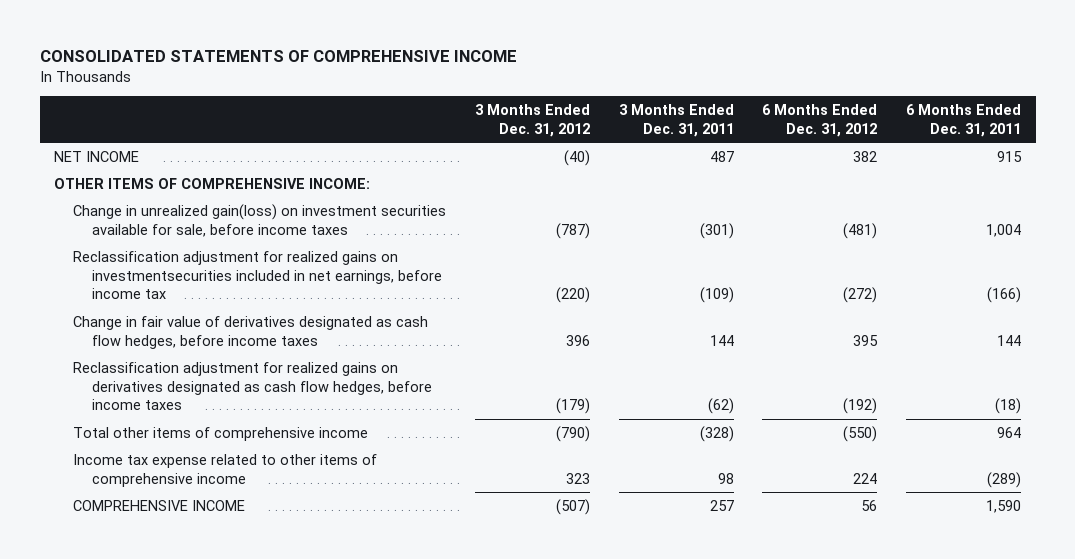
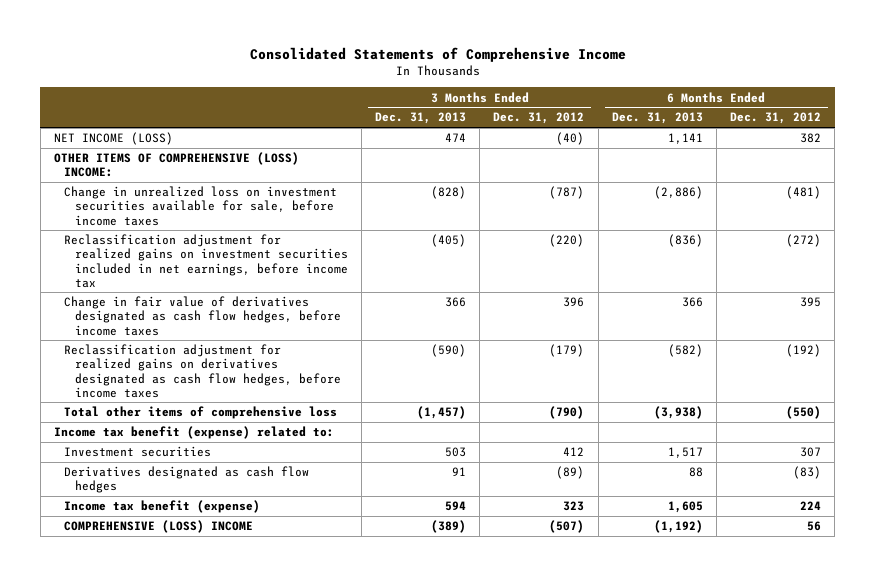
[39,50,517,63] CONSOLIDATED STATEMENTS OF COMPREHENSIVE INCOME -> [249,47,626,63] Consolidated Statements of Comprehensive Income
[618,103,734,137] 3 Months Ended Dec. 31, 2011 -> none
[906,103,1022,137] 6 Months Ended Dec. 31, 2011 -> none
none -> [375,112,467,125] Dec. 31, 2013
none -> [611,112,703,125] Dec. 31, 2013
[53,150,139,162] NET INCOME -> [53,132,173,146] NET INCOME (LOSS)
[53,177,370,189] OTHER ITEMS OF COMPREHENSIVE INCOME: -> [53,152,299,178] OTHER ITEMS OF COMPREHENSIVE (LOSS) INCOME:
[72,203,446,237] Change in unrealized gain(loss) on investment securities available for sale, before income taxes -> [64,186,338,226] Change in unrealized loss on investment securities available for sale, before income taxes
[72,250,442,300] Reclassification adjustment for realized gains on investmentsecurities included in net earnings, before income tax -> [64,234,348,288] Reclassification adjustment for realized gains on investment securities included in net earnings, before income tax
[72,426,368,441] Total other items of comprehensive income -> [64,406,338,420] Total other items of comprehensive loss
none -> [53,426,334,440] Income tax benefit (expense) related to:
none -> [64,446,212,458] Investment securities
none -> [64,466,310,494] Derivatives designated as cash flow hedges
[72,453,377,487] Income tax expense related to other items of comprehensive income -> [64,500,261,514] Income tax benefit (expense)
[72,499,245,511] COMPREHENSIVE INCOME -> [64,520,254,534] COMPREHENSIVE (LOSS) INCOME

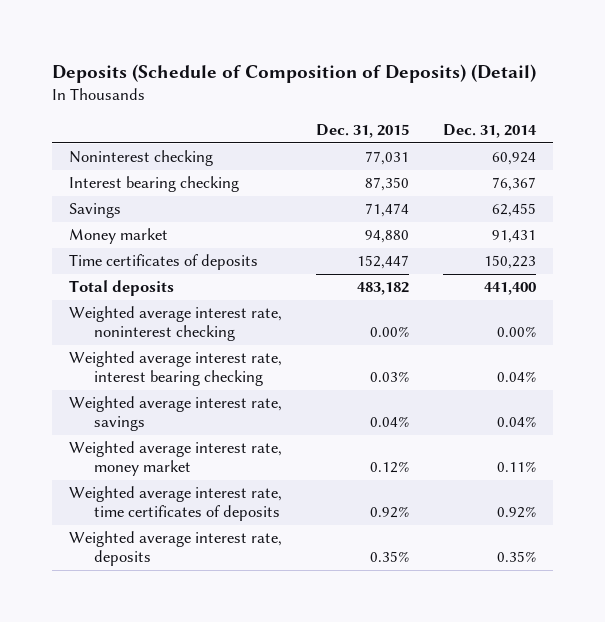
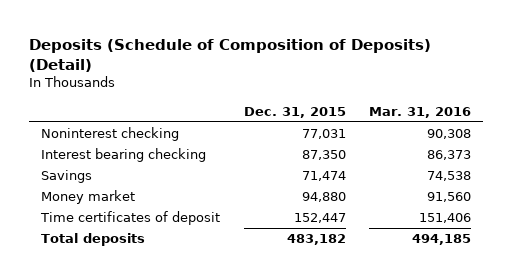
[443,124,538,139] Dec. 31, 2014 -> none
none -> [369,106,472,118] Mar. 31, 2016
[69,254,259,271] Time certificates of deposits -> [40,211,221,226] Time certificates of deposit
[69,306,283,342] Weighted average interest rate, noninterest checking -> none
[69,351,283,387] Weighted average interest rate, interest bearing checking -> none
[69,396,283,432] Weighted average interest rate, savings -> none
[69,441,283,477] Weighted average interest rate, money market -> none
[69,486,283,522] Weighted average interest rate, time certificates of deposits -> none
[69,531,283,567] Weighted average interest rate, deposits -> none

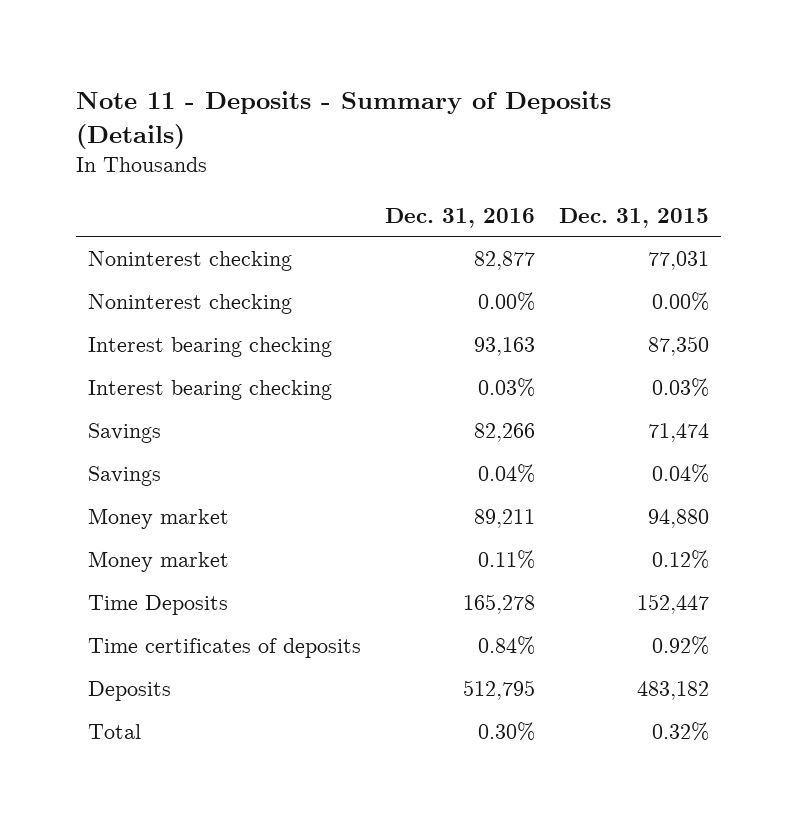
[29,38,432,72] Deposits (Schedule of Composition of Deposits) (Detail) -> [75,91,611,149] Note 11 - Deposits - Summary of Deposits (Details)
[369,106,472,118] Mar. 31, 2016 -> none
none -> [384,207,535,228] Dec. 31, 2016
none -> [87,293,292,314] Noninterest checking
none -> [87,379,332,400] Interest bearing checking
none -> [87,465,161,486] Savings
none -> [87,550,229,572] Money market
[40,211,221,226] Time certificates of deposit -> [87,594,228,615] Time Deposits
none -> [87,637,361,658] Time certificates of deposits
[41,233,146,247] Total deposits -> [87,680,171,701] Deposits
none -> [87,723,141,739] Total

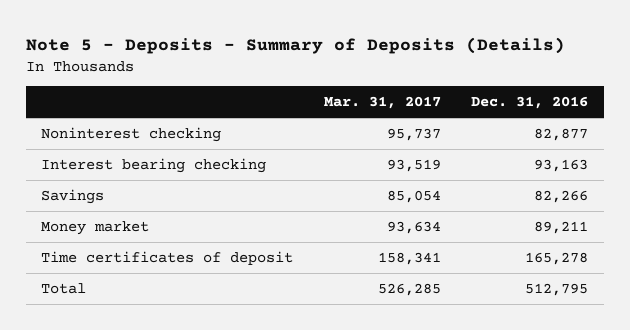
[75,91,611,149] Note 11 - Deposits - Summary of Deposits (Details) -> [25,37,565,55] Note 5 - Deposits - Summary of Deposits (Details)
[558,207,709,228] Dec. 31, 2015 -> none
none -> [323,96,441,110] Mar. 31, 2017
[87,293,292,314] Noninterest checking -> none
[87,379,332,400] Interest bearing checking -> none
[87,465,161,486] Savings -> none
[87,550,229,572] Money market -> none
[87,637,361,658] Time certificates of deposits -> none
[87,723,141,739] Total -> none
[87,594,228,615] Time Deposits -> [41,250,294,265] Time certificates of deposit
[87,680,171,701] Deposits -> [41,282,87,294] Total

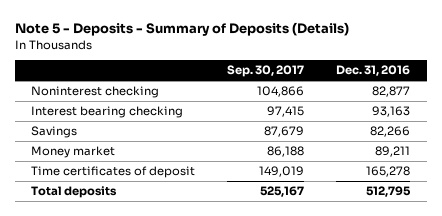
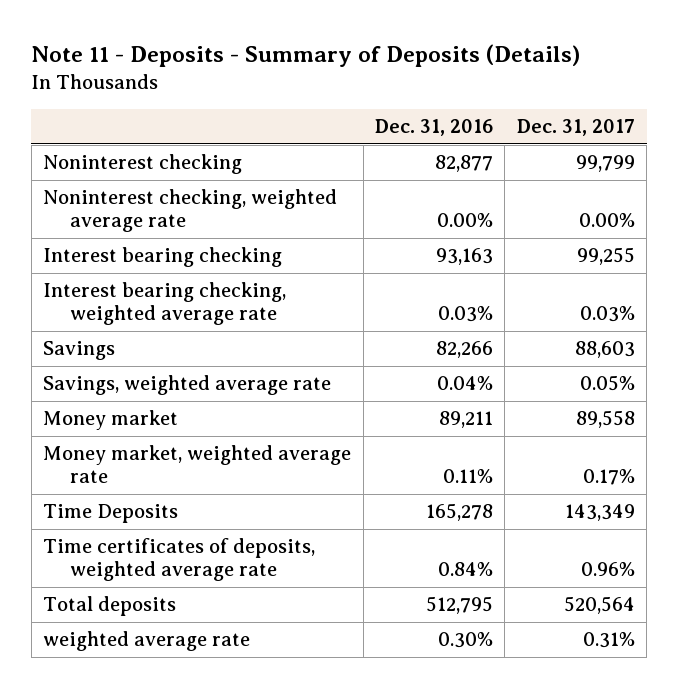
[15,22,350,37] Note 5 - Deposits - Summary of Deposits (Details) -> [31,43,581,67] Note 11 - Deposits - Summary of Deposits (Details)
[227,65,305,78] Sep. 30, 2017 -> none
none -> [516,118,635,136] Dec. 31, 2017
none -> [43,189,338,233] Noninterest checking, weighted average rate
none -> [43,282,287,326] Interest bearing checking, weighted average rate
none -> [43,375,332,396] Savings, weighted average rate
none -> [43,445,352,484] Money market, weighted average rate
[31,166,196,179] Time certificates of deposit -> [43,504,179,524] Time Deposits
none -> [43,538,316,582] Time certificates of deposits, weighted average rate
none -> [43,631,251,652] weighted average rate

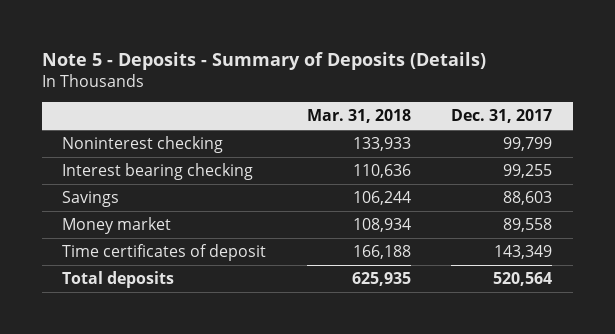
[31,43,581,67] Note 11 - Deposits - Summary of Deposits (Details) -> [41,51,486,70] Note 5 - Deposits - Summary of Deposits (Details)
[374,118,493,136] Dec. 31, 2016 -> none
none -> [306,109,411,124] Mar. 31, 2018
[43,189,338,233] Noninterest checking, weighted average rate -> none
[43,282,287,326] Interest bearing checking, weighted average rate -> none
[43,375,332,396] Savings, weighted average rate -> none
[43,445,352,484] Money market, weighted average rate -> none
[43,538,316,582] Time certificates of deposits, weighted average rate -> none
[43,504,179,524] Time Deposits -> [62,244,267,262] Time certificates of deposit
[43,631,251,652] weighted average rate -> none

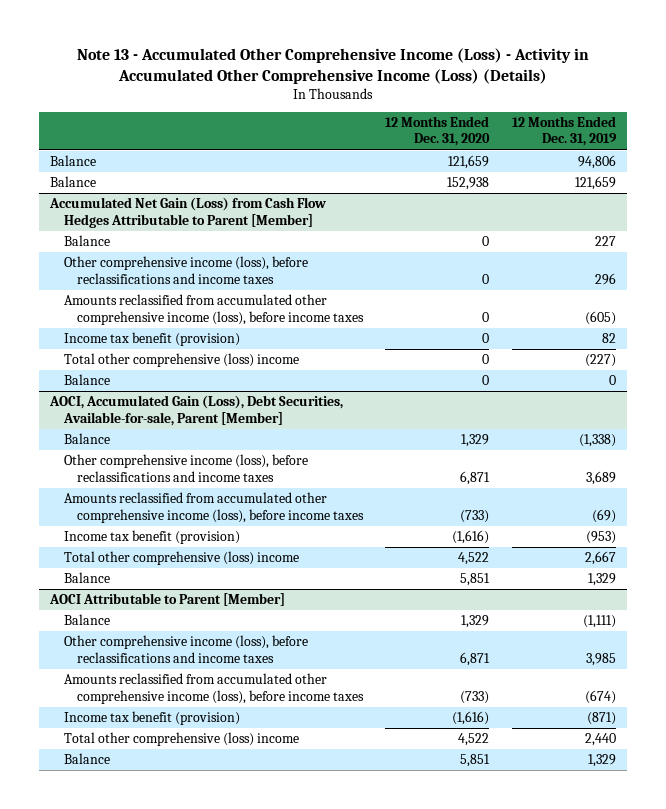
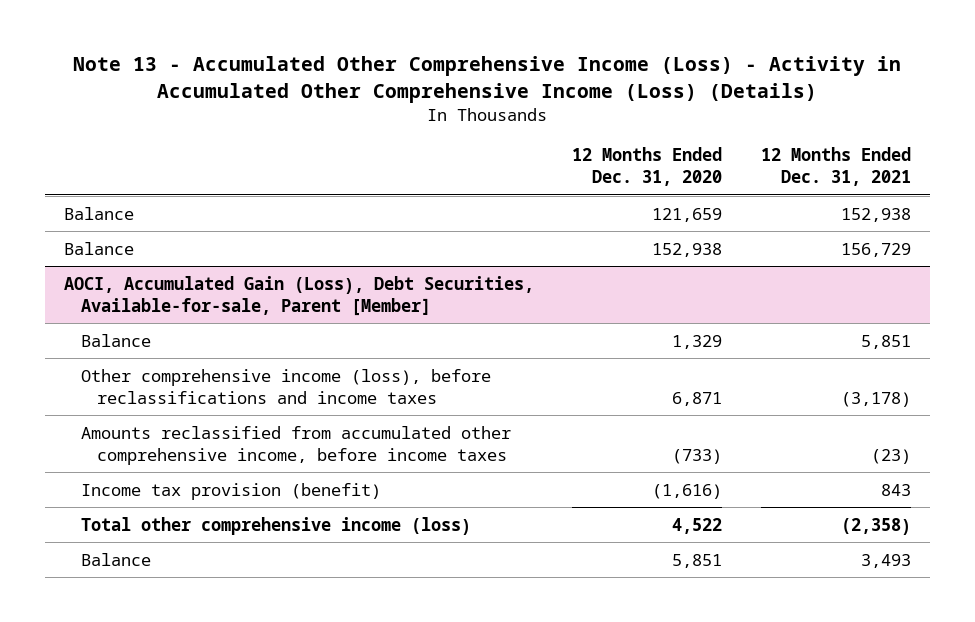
[511,116,617,147] 12 Months Ended Dec. 31, 2019 -> none
none -> [760,147,911,187] 12 Months Ended Dec. 31, 2021
[49,197,327,228] Accumulated Net Gain (Loss) from Cash Flow Hedges Attributable to Parent [Member] -> none
[63,235,110,247] Balance -> none
[63,256,308,284] Other comprehensive income (loss), before reclassifications and income taxes -> none
[63,294,364,325] Amounts reclassified from accumulated other comprehensive income (loss), before income taxes -> none
[63,332,240,347] Income tax benefit (provision) -> none
[63,353,299,368] Total other comprehensive (loss) income -> none
[63,374,110,386] Balance -> none
[63,572,110,584] Balance -> none
[49,593,286,607] AOCI Attributable to Parent [Member] -> none
[63,614,110,626] Balance -> none
[63,635,308,663] Other comprehensive income (loss), before reclassifications and income taxes -> none
[63,673,364,704] Amounts reclassified from accumulated other comprehensive income (loss), before income taxes -> none
[63,711,240,726] Income tax benefit (provision) -> none
[63,732,299,747] Total other comprehensive (loss) income -> none
[63,492,364,523] Amounts reclassified from accumulated other comprehensive income (loss), before income taxes -> [80,425,511,465] Amounts reclassified from accumulated other comprehensive income, before income taxes
[63,530,240,545] Income tax benefit (provision) -> [80,482,381,500] Income tax provision (benefit)
[63,551,299,566] Total other comprehensive (loss) income -> [80,516,471,535] Total other comprehensive income (loss)

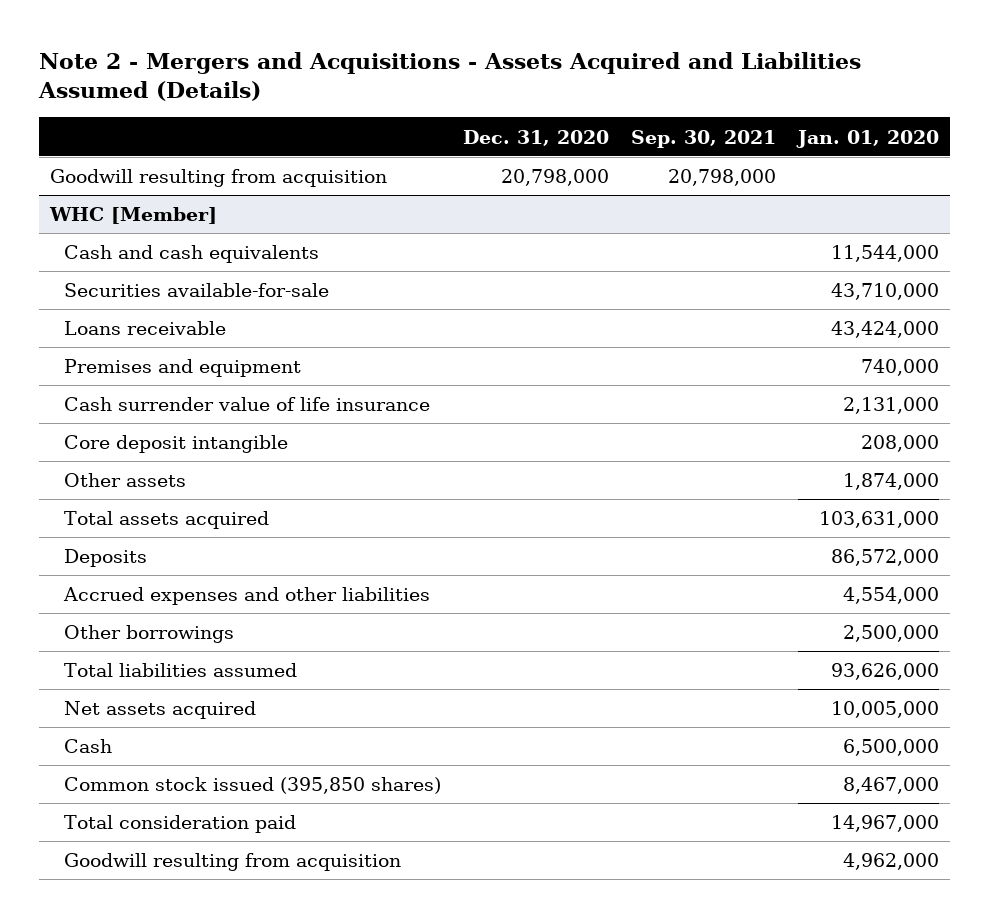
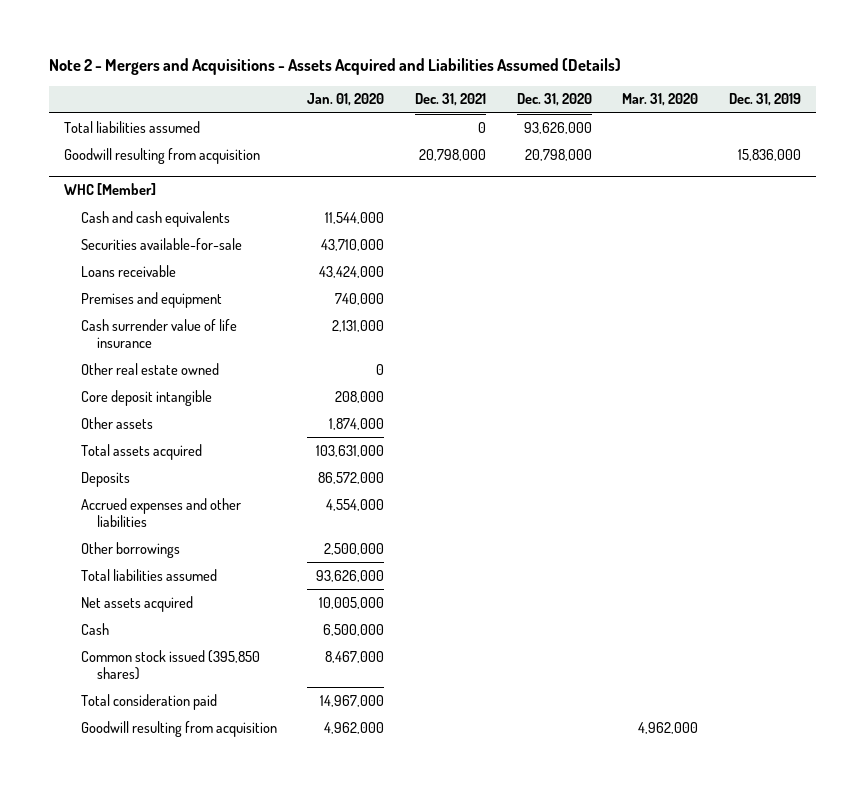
[631,129,777,148] Sep. 30, 2021 -> none
none -> [414,93,486,107] Dec. 31, 2021
none -> [622,93,699,107] Mar. 31, 2020
none -> [728,93,801,107] Dec. 31, 2019
none -> [64,120,201,133] Total liabilities assumed
none -> [80,362,219,375] Other real estate owned

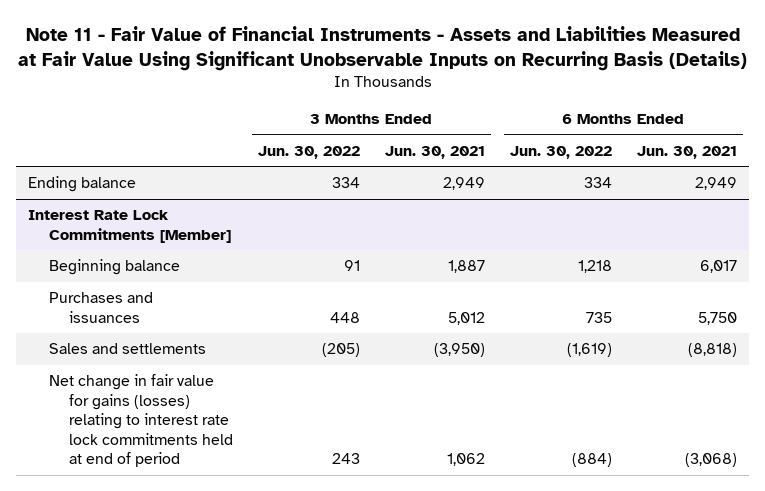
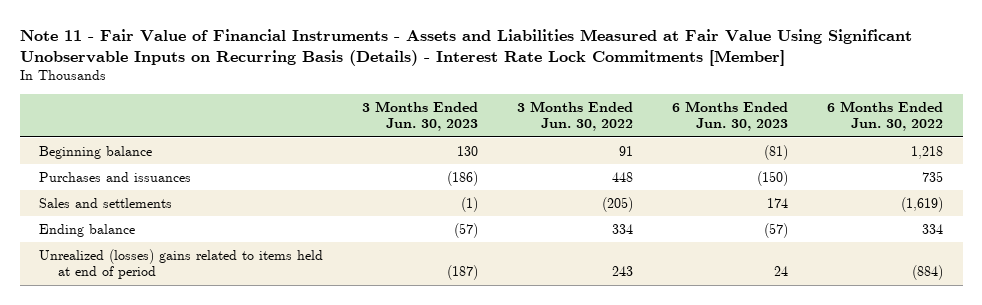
[17,25,747,71] Note 11 - Fair Value of Financial Instruments - Assets and Liabilities Measured at Fair Value Using Significant Unobservable Inputs on Recurring Basis (Details) -> [19,28,912,67] Note 11 - Fair Value of Financial Instruments - Assets and Liabilities Measured at Fair Value Using Significant Unobservable Inputs on Recurring Basis (Details) - Interest Rate Lock Commitments [Member]
[384,145,485,159] Jun. 30, 2021 -> none
[636,145,737,159] Jun. 30, 2021 -> none
none -> [362,100,479,132] 3 Months Ended Jun. 30, 2023
none -> [672,100,789,132] 6 Months Ended Jun. 30, 2023
[28,210,231,243] Interest Rate Lock Commitments [Member] -> none
[28,176,137,193] Ending balance -> [39,223,136,237] Ending balance
[48,374,234,468] Net change in fair value for gains (losses) relating to interest rate lock commitments held at end of period -> [39,248,324,280] Unrealized (losses) gains related to items held at end of period

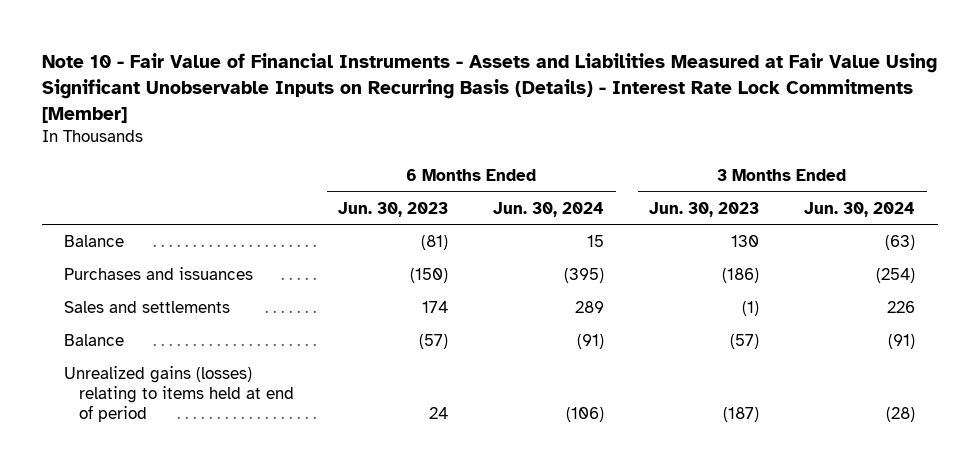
[19,28,912,67] Note 11 - Fair Value of Financial Instruments - Assets and Liabilities Measured at Fair Value Using Significant Unobservable Inputs on Recurring Basis (Details) - Interest Rate Lock Commitments [Member] -> [41,52,937,123] Note 10 - Fair Value of Financial Instruments - Assets and Liabilities Measured at Fair Value Using Significant Unobservable Inputs on Recurring Basis (Details) - Interest Rate Lock Commitments [Member]
[517,100,634,132] 3 Months Ended Jun. 30, 2022 -> none
[827,100,944,132] 6 Months Ended Jun. 30, 2022 -> none
none -> [493,201,605,217] Jun. 30, 2024
none -> [804,201,916,217] Jun. 30, 2024
[39,145,153,159] Beginning balance -> [64,235,125,248] Balance
[39,223,136,237] Ending balance -> [64,334,125,347] Balance
[39,248,324,280] Unrealized (losses) gains related to items held at end of period -> [64,366,294,423] Unrealized gains (losses) relating to items held at end of period

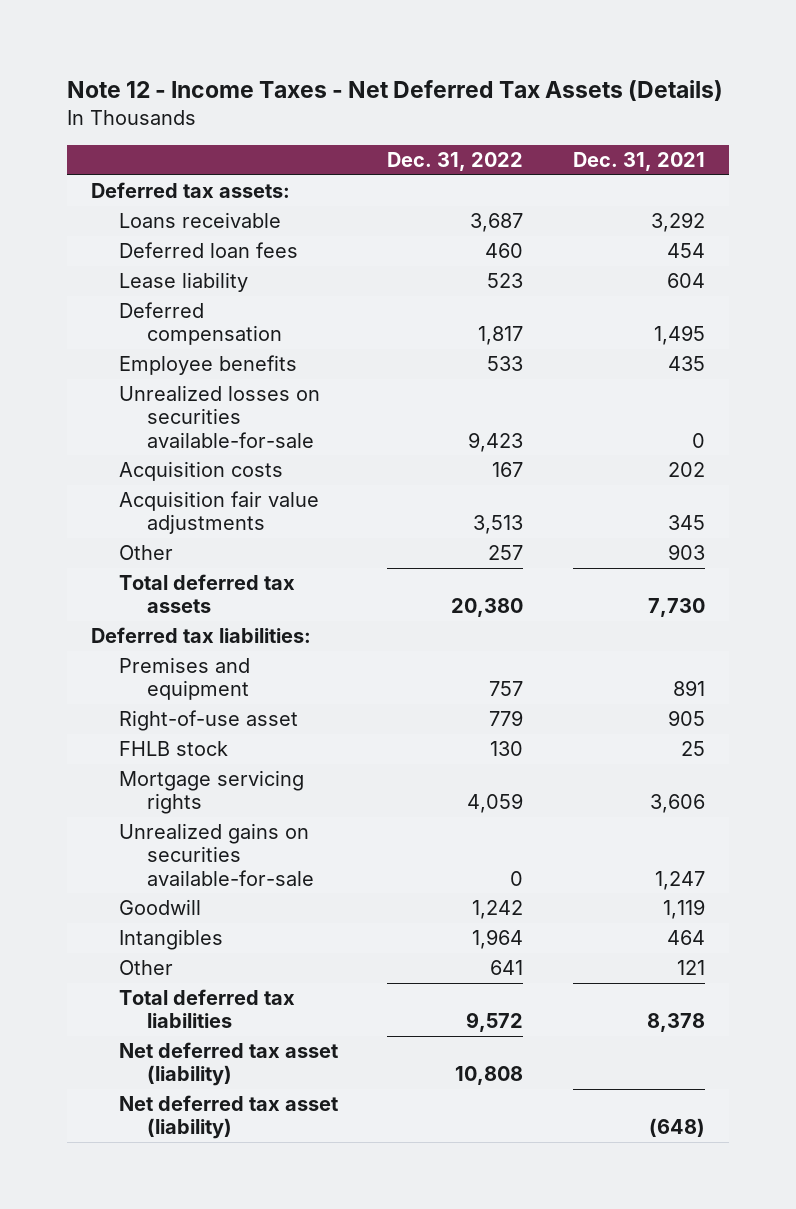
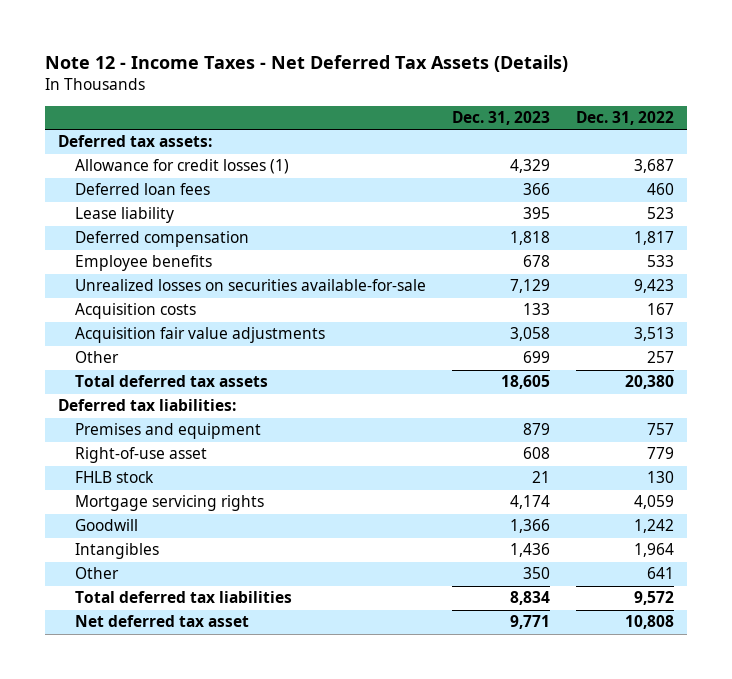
[572,152,705,172] Dec. 31, 2021 -> none
none -> [452,111,551,126] Dec. 31, 2023
[119,212,282,229] Loans receivable -> [75,159,290,175] Allowance for credit losses (1)
[119,823,315,886] Unrealized gains on securities available-for-sale -> none
[119,1095,339,1140] Net deferred tax asset (liability) -> none
[119,1042,339,1087] Net deferred tax asset (liability) -> [75,615,250,628] Net deferred tax asset

